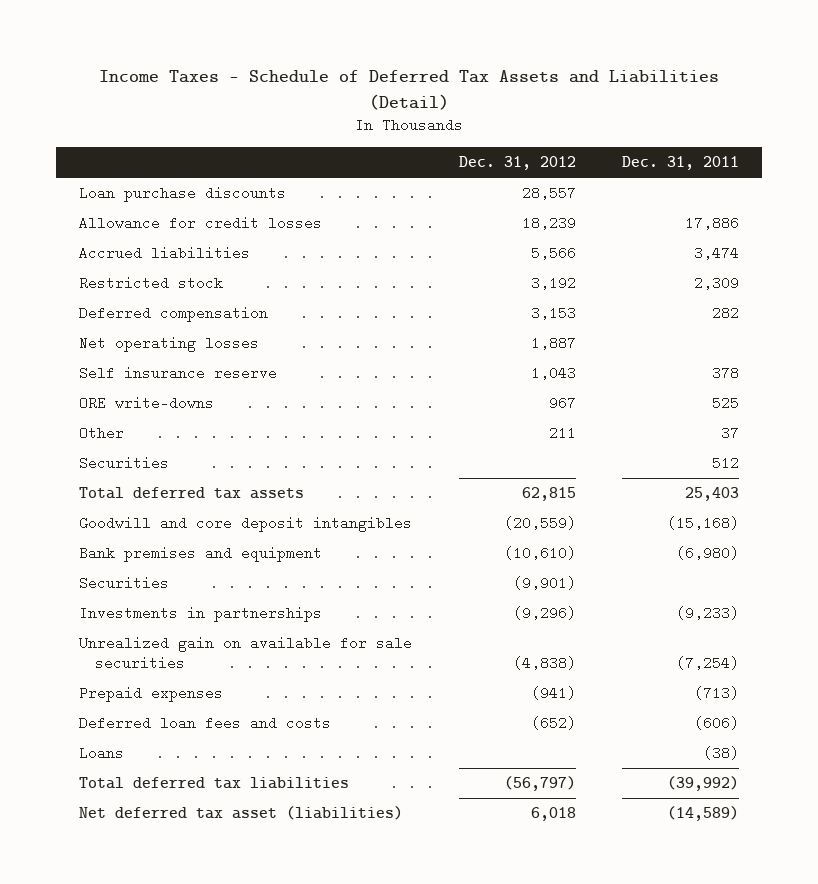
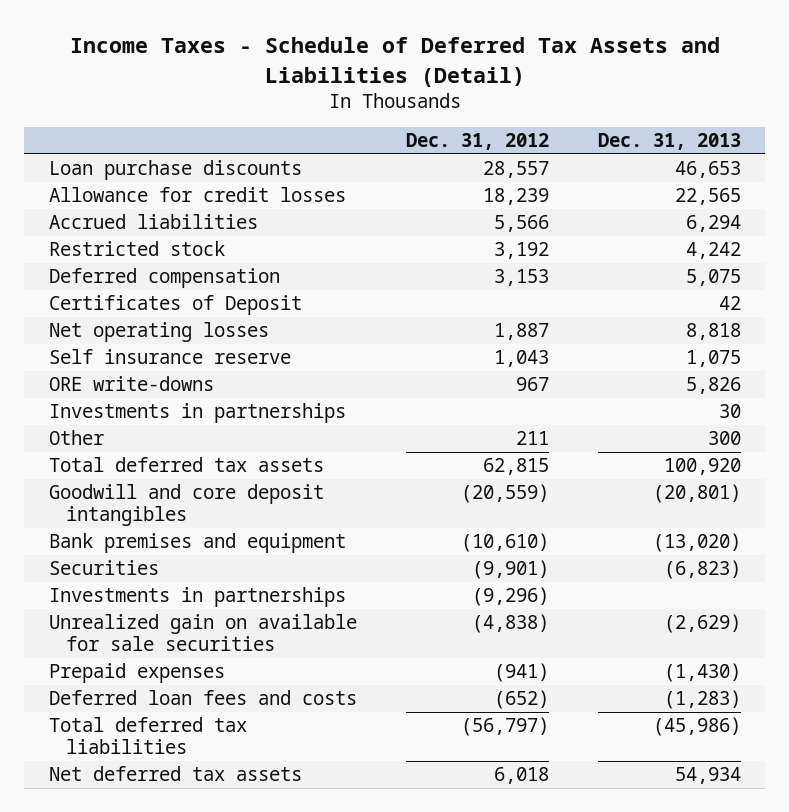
[621,155,739,170] Dec. 31, 2011 -> none
none -> [597,133,741,151] Dec. 31, 2013
none -> [48,295,302,316] Certificates of Deposit
none -> [48,403,346,424] Investments in partnerships
[79,456,170,471] Securities -> none
[79,746,125,761] Loans -> none
[79,806,404,821] Net deferred tax asset (liabilities) -> [48,766,302,782] Net deferred tax assets

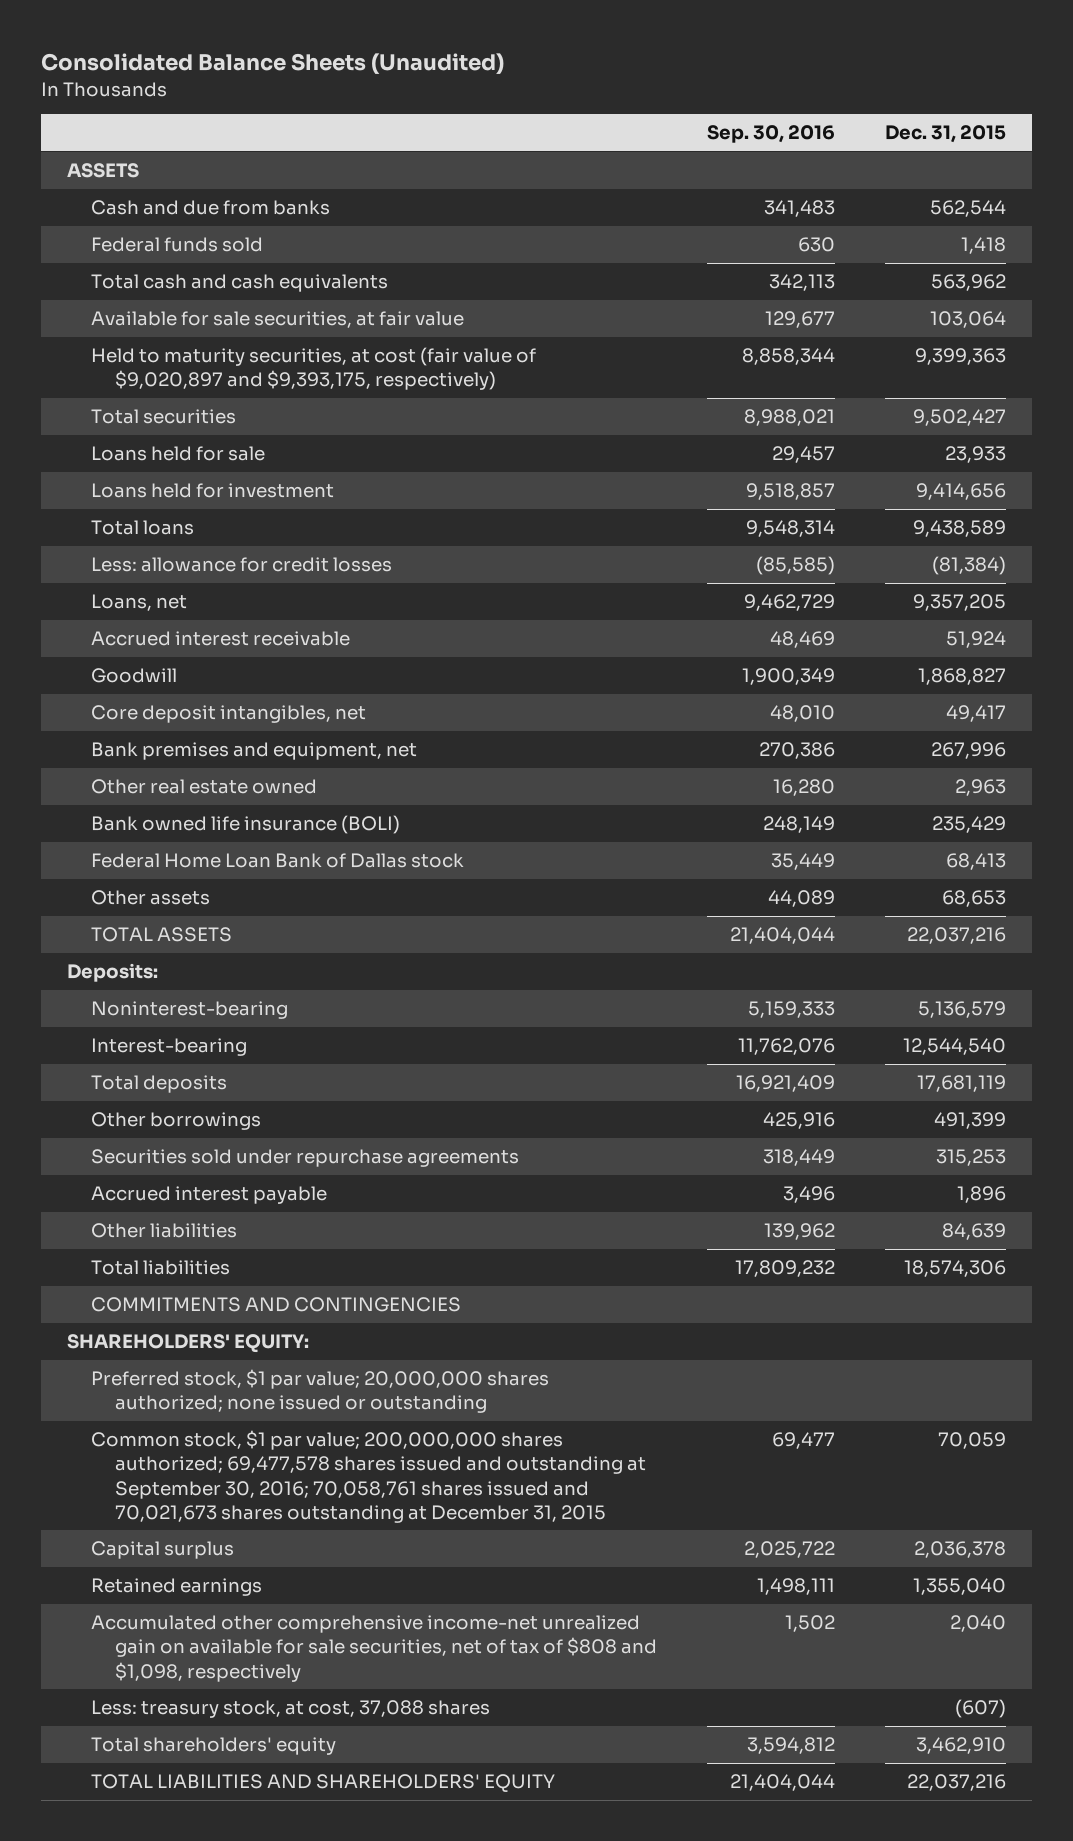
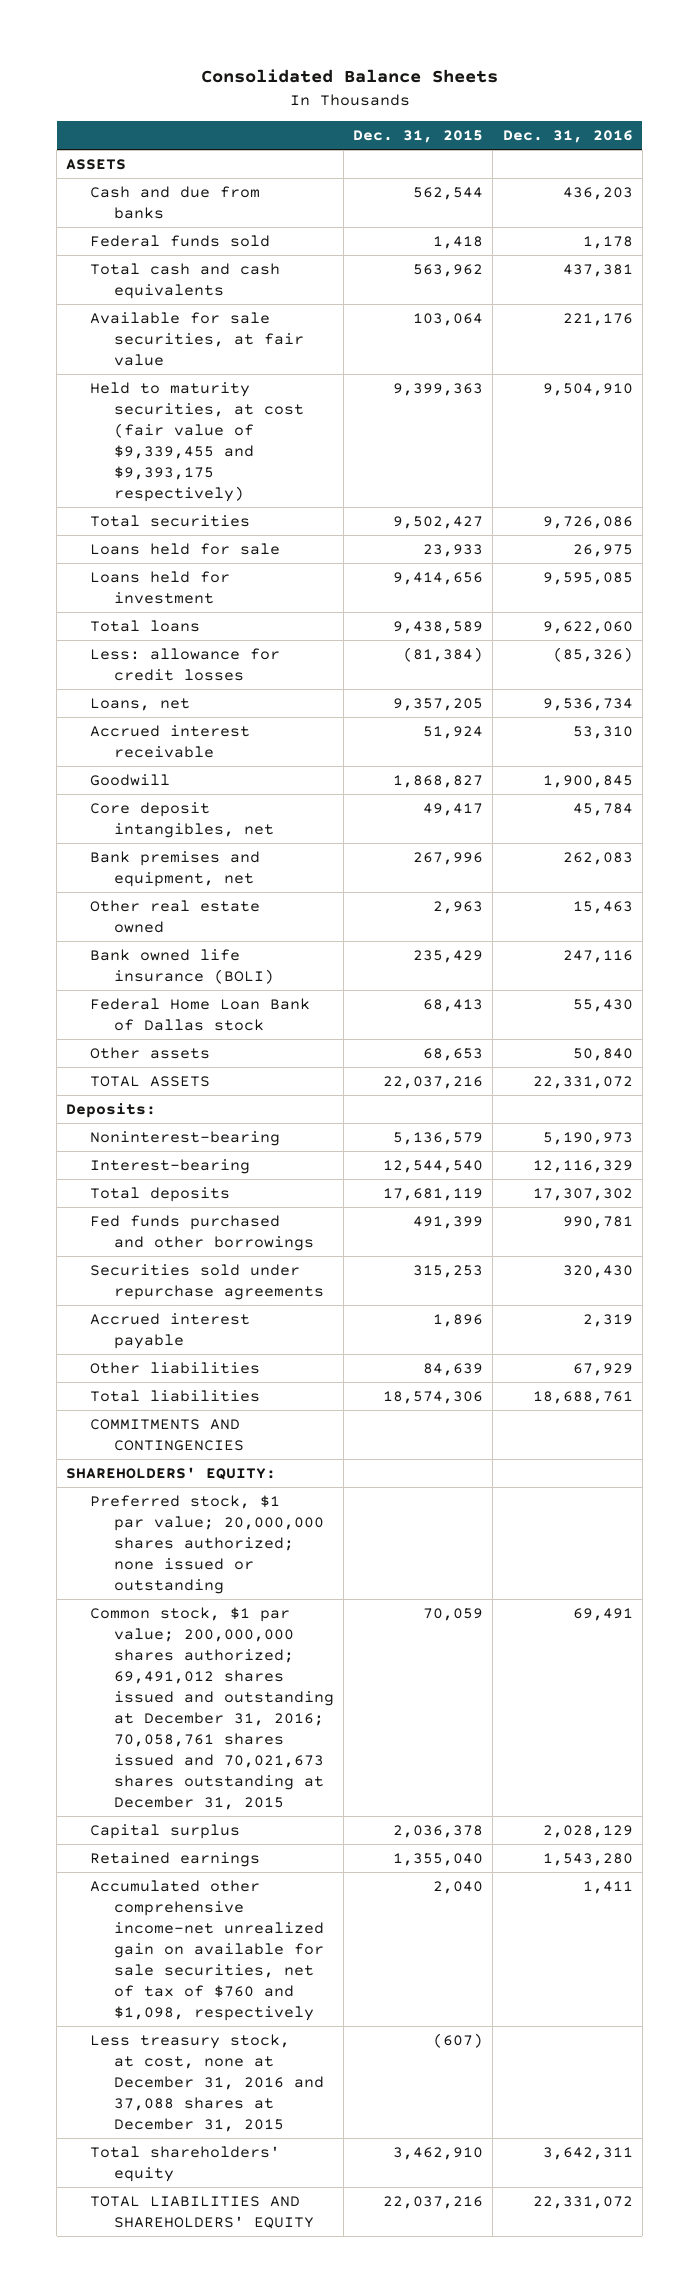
[41,53,505,75] Consolidated Balance Sheets (Unaudited) -> [200,69,498,84] Consolidated Balance Sheets
[707,125,836,144] Sep. 30, 2016 -> none
none -> [502,130,633,144] Dec. 31, 2016
[90,347,536,391] Held to maturity securities, at cost (fair value of $9,020,897 and $9,393,175, respectively) -> [90,381,304,502] Held to maturity securities, at cost (fair value of $9,339,455 and $9,393,175 respectively)
[90,1112,261,1131] Other borrowings -> [90,1214,314,1251] Fed funds purchased and other borrowings
[90,1430,646,1523] Common stock, $1 par value; 200,000,000 shares authorized; 69,477,578 shares issued and outstanding at September 30, 2016; 70,058,761 shares issued and 70,021,673 shares outstanding at December 31, 2015 -> [90,1606,334,1810] Common stock, $1 par value; 200,000,000 shares authorized; 69,491,012 shares issued and outstanding at December 31, 2016; 70,058,761 shares issued and 70,021,673 shares outstanding at December 31, 2015
[90,1615,657,1682] Accumulated other comprehensive income-net unrealized gain on available for sale securities, net of tax of $808 and $1,098, respectively -> [90,1879,324,2021] Accumulated other comprehensive income-net unrealized gain on available for sale securities, net of tax of $760 and $1,098, respectively
[90,1700,490,1719] Less: treasury stock, at cost, 37,088 shares -> [90,2033,324,2132] Less treasury stock, at cost, none at December 31, 2016 and 37,088 shares at December 31, 2015

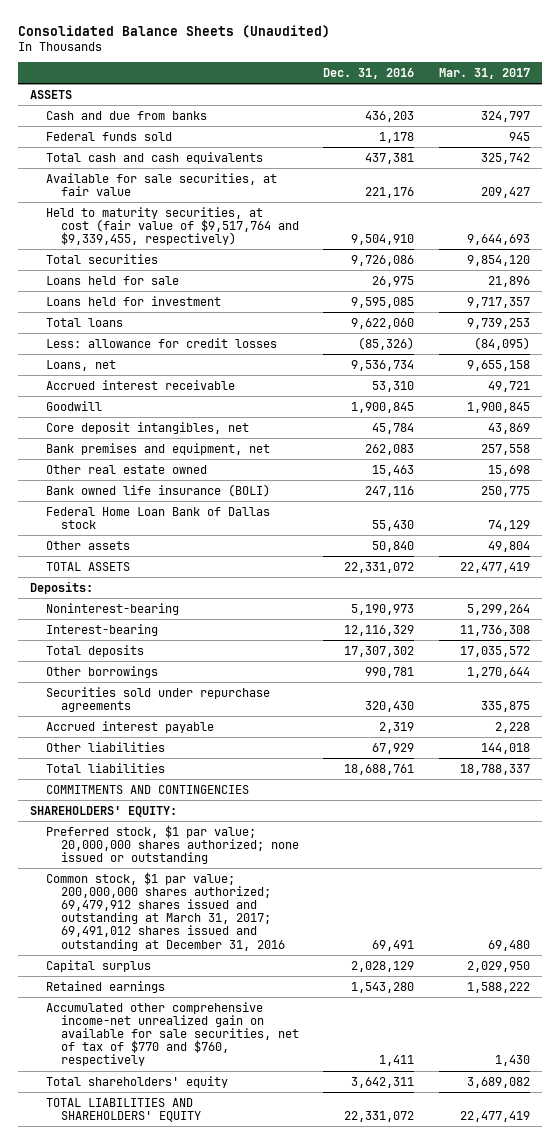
[200,69,498,84] Consolidated Balance Sheets -> [17,24,330,38] Consolidated Balance Sheets (Unaudited)
[353,130,484,144] Dec. 31, 2015 -> none
none -> [438,67,530,79] Mar. 31, 2017
[90,381,304,502] Held to maturity securities, at cost (fair value of $9,339,455 and $9,393,175 respectively) -> [45,206,300,245] Held to maturity securities, at cost (fair value of $9,517,764 and $9,339,455, respectively)
[90,1214,314,1251] Fed funds purchased and other borrowings -> [45,665,158,678] Other borrowings
[90,1606,334,1810] Common stock, $1 par value; 200,000,000 shares authorized; 69,491,012 shares issued and outstanding at December 31, 2016; 70,058,761 shares issued and 70,021,673 shares outstanding at December 31, 2015 -> [45,871,286,951] Common stock, $1 par value; 200,000,000 shares authorized; 69,479,912 shares issued and outstanding at March 31, 2017; 69,491,012 shares issued and outstanding at December 31, 2016
[90,2033,324,2132] Less treasury stock, at cost, none at December 31, 2016 and 37,088 shares at December 31, 2015 -> none
[90,1879,324,2021] Accumulated other comprehensive income-net unrealized gain on available for sale securities, net of tax of $760 and $1,098, respectively -> [45,1001,300,1067] Accumulated other comprehensive income-net unrealized gain on available for sale securities, net of tax of $770 and $760, respectively

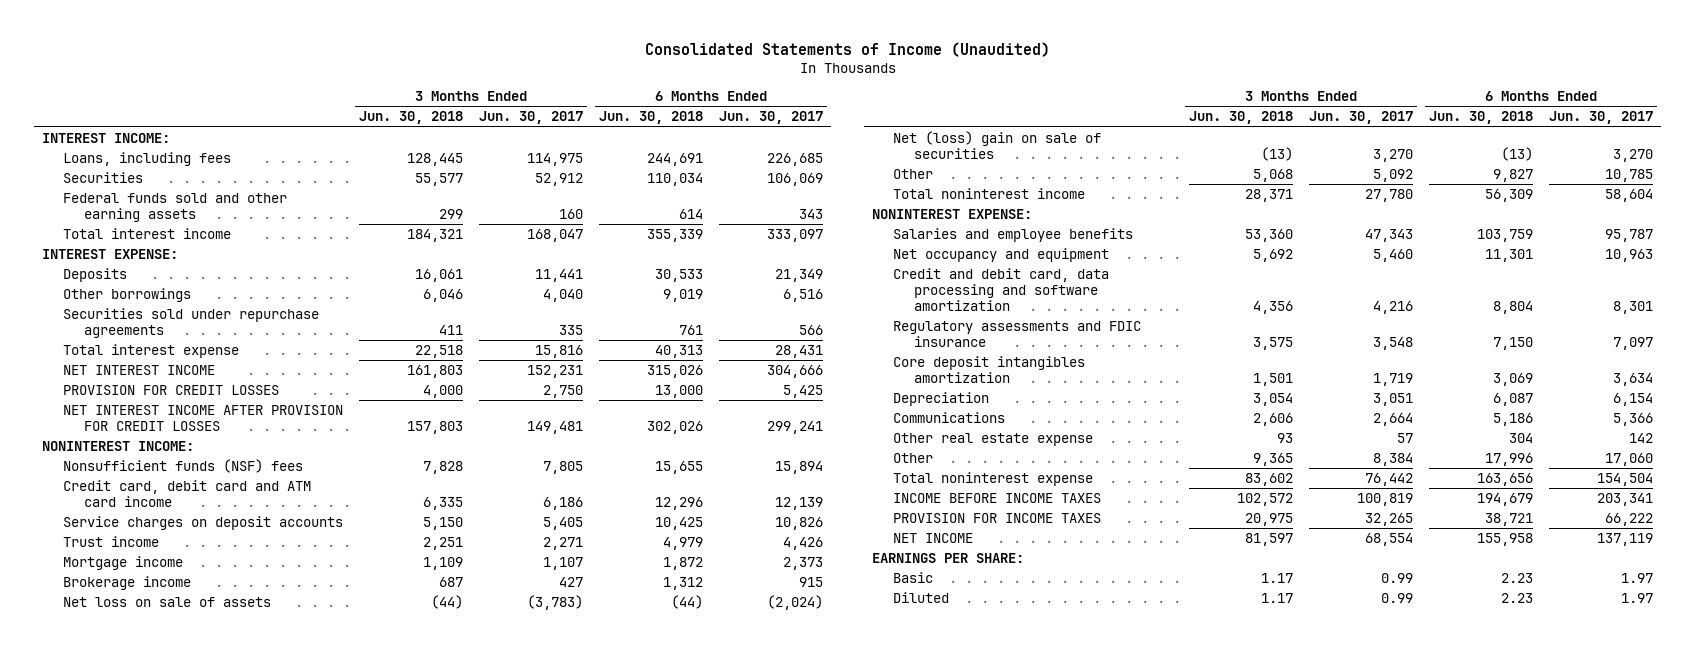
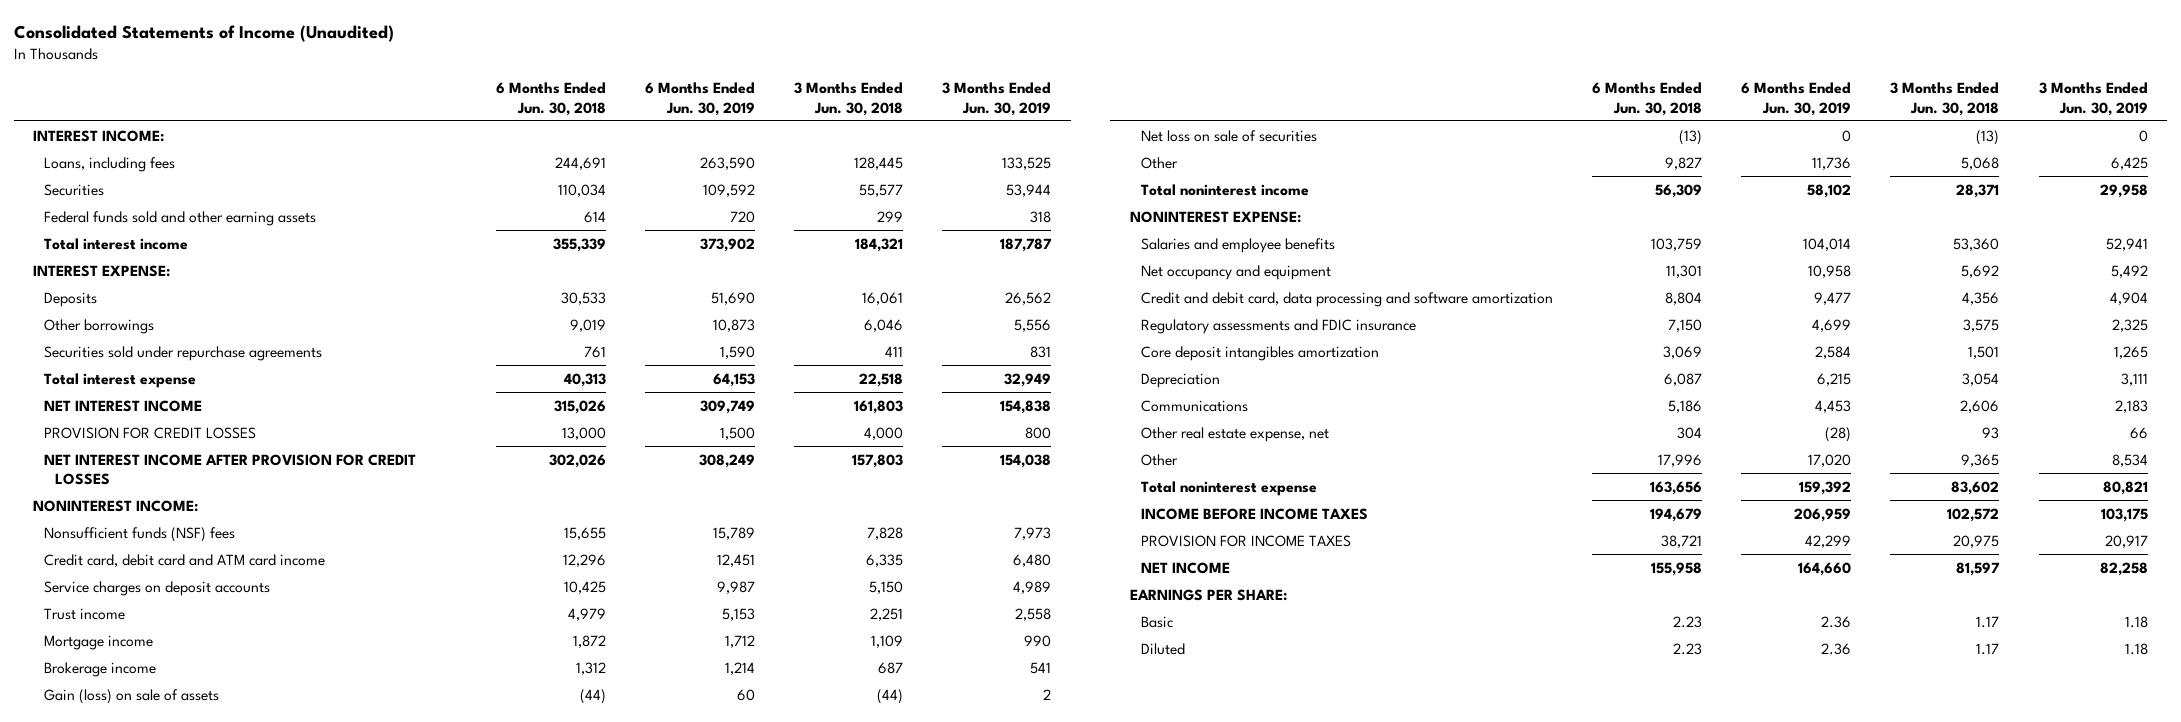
[479,111,584,125] Jun. 30, 2017 -> none
[719,111,824,125] Jun. 30, 2017 -> none
none -> [644,82,755,116] 6 Months Ended Jun. 30, 2019
none -> [942,82,1052,116] 3 Months Ended Jun. 30, 2019
[63,597,272,608] Net loss on sale of assets -> [44,688,220,704] Gain (loss) on sale of assets
[893,131,1102,160] Net (loss) gain on sale of securities -> [1140,129,1317,142] Net loss on sale of securities
[893,433,1094,447] Other real estate expense -> [1140,426,1329,442] Other real estate expense, net

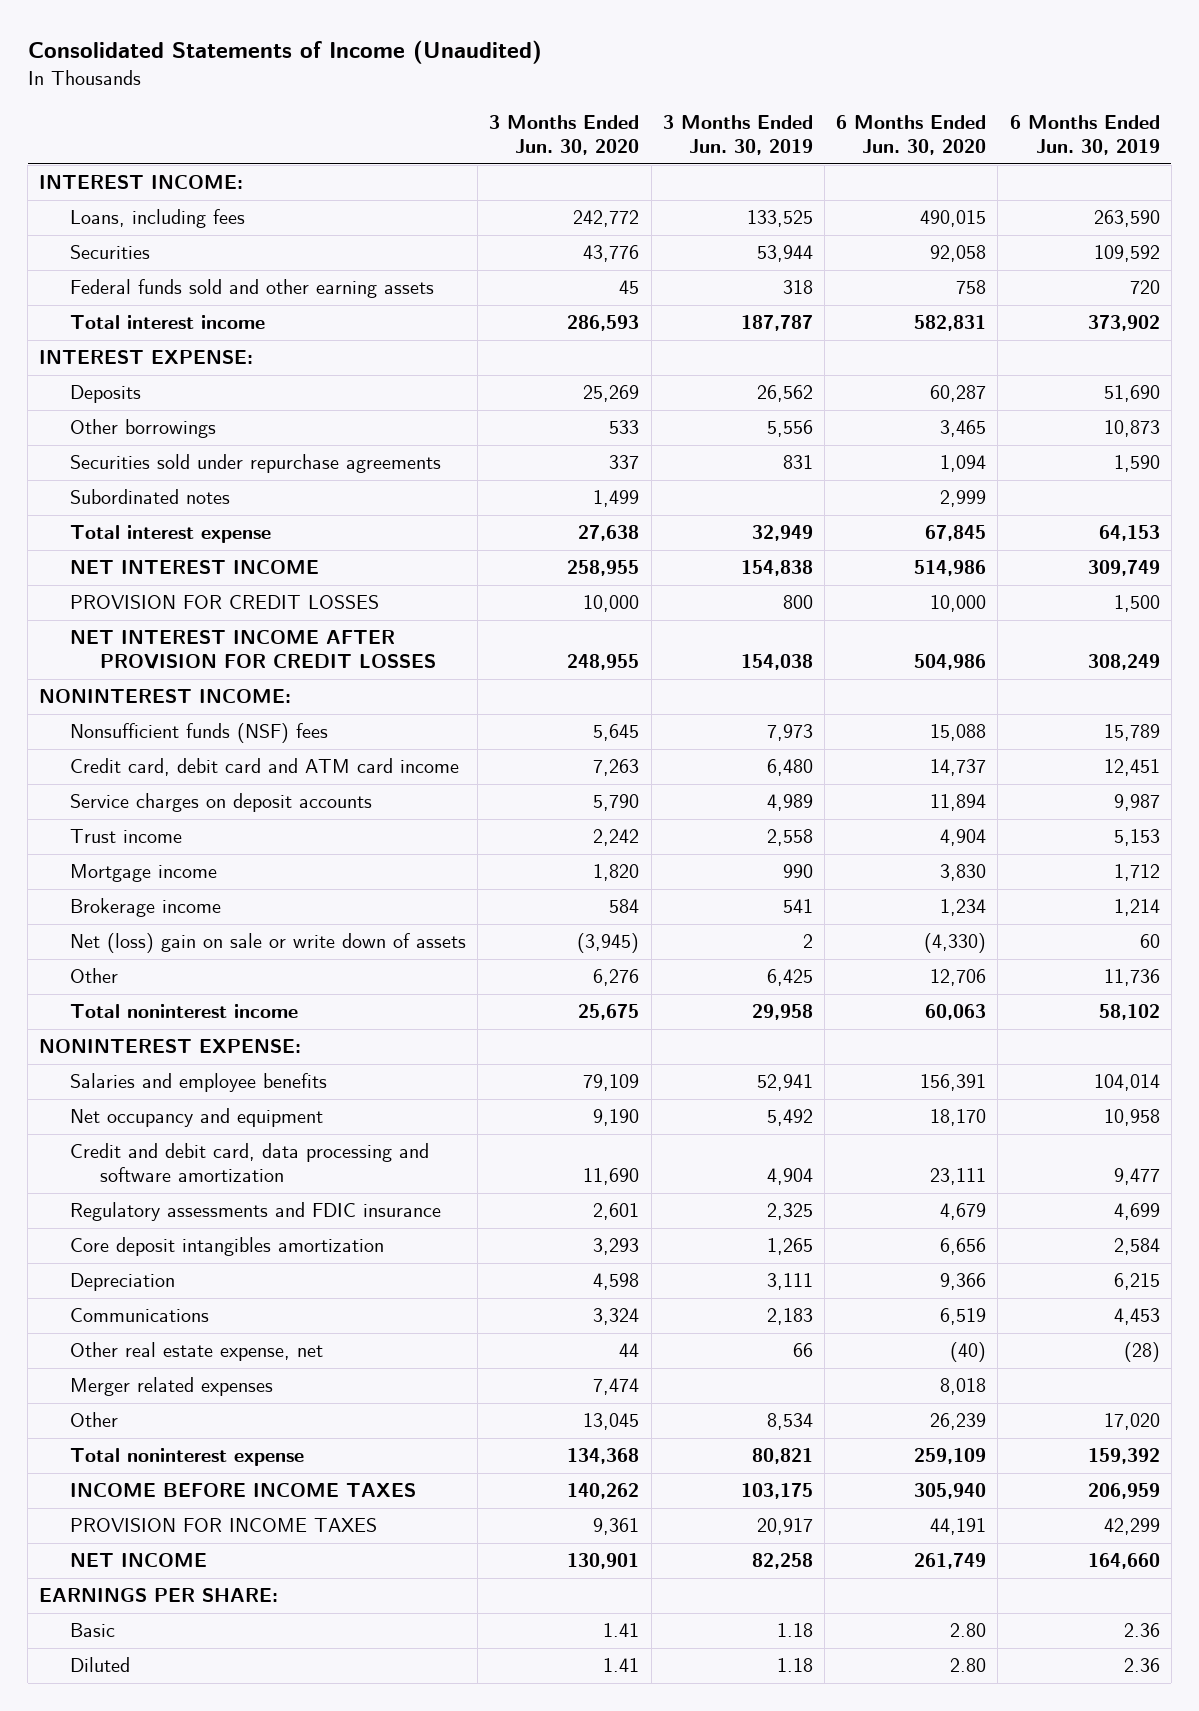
[495,82,606,116] 6 Months Ended Jun. 30, 2018 -> none
[794,82,904,116] 3 Months Ended Jun. 30, 2018 -> none
none -> [489,115,640,156] 3 Months Ended Jun. 30, 2020
none -> [836,115,987,156] 6 Months Ended Jun. 30, 2020
none -> [69,489,230,505] Subordinated notes
[1140,129,1317,142] Net loss on sale of securities -> none
[44,688,220,704] Gain (loss) on sale of assets -> [69,933,466,954] Net (loss) gain on sale or write down of assets
none -> [69,1377,273,1397] Merger related expenses

